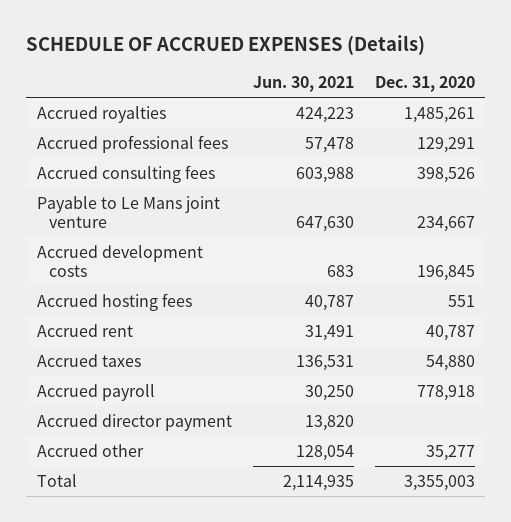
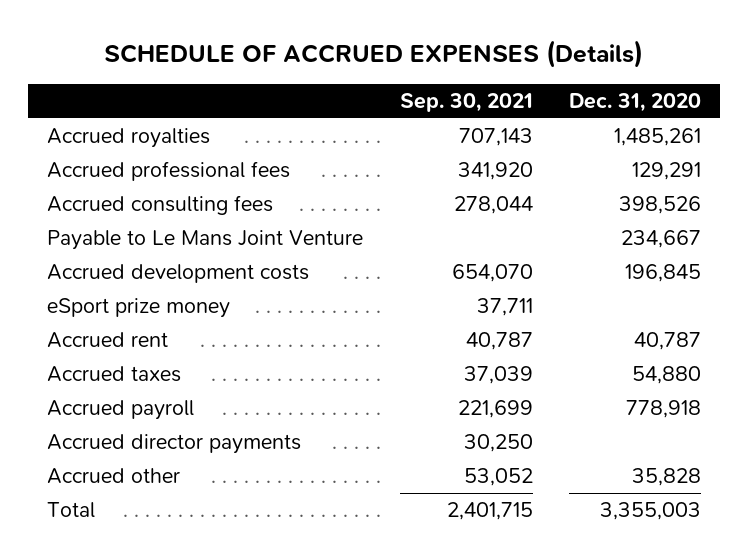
[252,75,354,92] Jun. 30, 2021 -> none
none -> [399,93,533,113] Sep. 30, 2021
[36,195,220,228] Payable to Le Mans joint venture -> [46,230,363,251] Payable to Le Mans Joint Venture
[36,292,192,311] Accrued hosting fees -> none
none -> [46,298,230,319] eSport prize money
[36,413,232,431] Accrued director payment -> [46,434,301,455] Accrued director payments
[425,444,475,461] 35,277 -> [632,468,702,487] 35,828

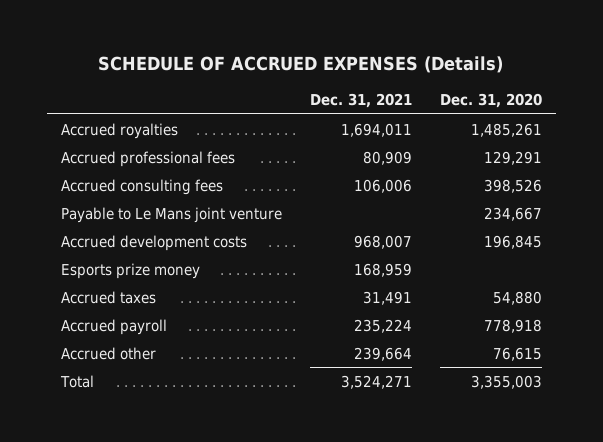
[399,93,533,113] Sep. 30, 2021 -> none
none -> [309,92,412,108] Dec. 31, 2021
[46,230,363,251] Payable to Le Mans Joint Venture -> [60,206,282,223] Payable to Le Mans joint venture
[46,332,168,349] Accrued rent -> none
[46,298,230,319] eSport prize money -> [60,262,200,279] Esports prize money
[46,434,301,455] Accrued director payments -> none
[632,468,702,487] 35,828 -> [492,346,542,361] 76,615

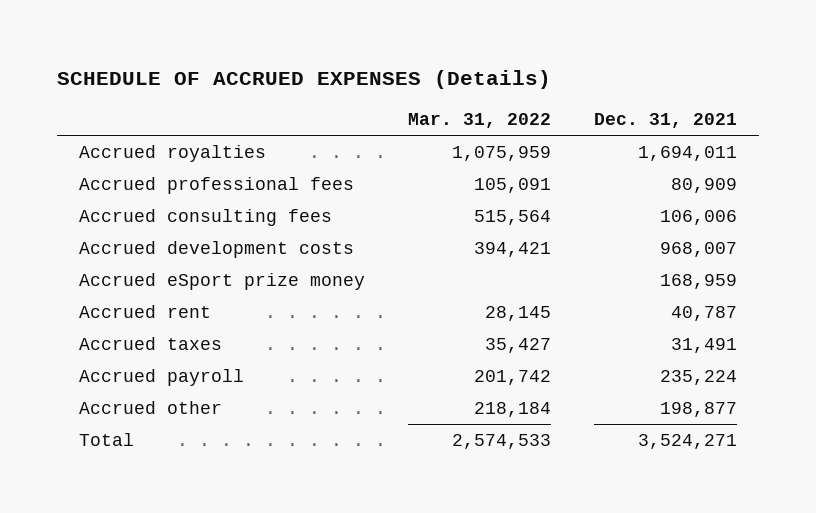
[439,92,542,108] Dec. 31, 2020 -> none
none -> [407,113,551,129] Mar. 31, 2022
[60,206,282,223] Payable to Le Mans joint venture -> none
[60,262,200,279] Esports prize money -> [78,272,365,290] Accrued eSport prize money
none -> [78,304,211,318] Accrued rent
[353,346,412,361] 239,664 -> [660,401,738,417] 198,877

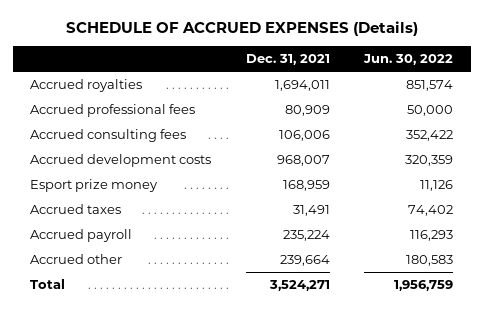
[407,113,551,129] Mar. 31, 2022 -> none
none -> [363,53,454,65] Jun. 30, 2022
[78,304,211,318] Accrued rent -> none
[78,272,365,290] Accrued eSport prize money -> [30,179,159,193] Esport prize money
[660,401,738,417] 198,877 -> [279,255,330,267] 239,664

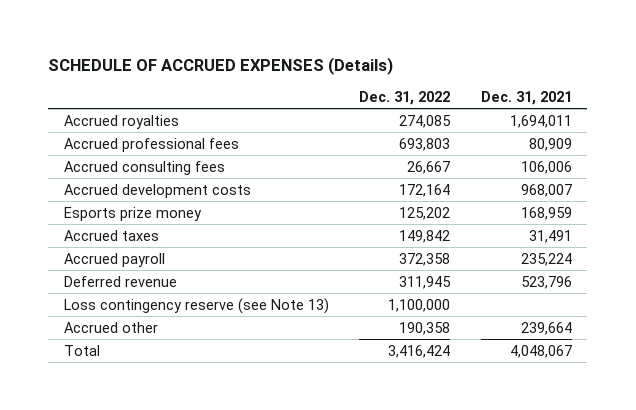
[363,53,454,65] Jun. 30, 2022 -> none
none -> [359,90,451,105] Dec. 31, 2022
[30,179,159,193] Esport prize money -> [63,206,202,221] Esports prize money
none -> [63,275,177,287] Deferred revenue
none -> [63,297,329,314] Loss contingency reserve (see Note 13)
[268,280,330,292] 3,524,271 -> [509,344,572,358] 4,048,067

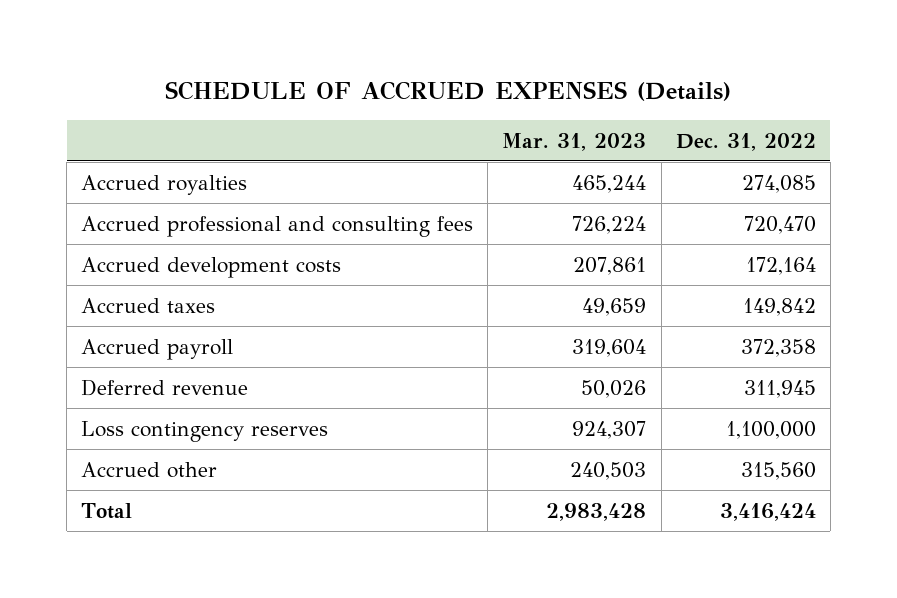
[480,90,572,105] Dec. 31, 2021 -> none
none -> [502,132,647,151] Mar. 31, 2023
[63,160,225,175] Accrued consulting fees -> none
[63,137,239,152] Accrued professional fees -> [81,215,474,237] Accrued professional and consulting fees
[399,137,451,151] 693,803 -> [743,215,816,234] 720,470
[63,206,202,221] Esports prize money -> none
[63,297,329,314] Loss contingency reserve (see Note 13) -> [81,420,329,442] Loss contingency reserves
[399,321,451,335] 190,358 -> [740,461,816,480] 315,560

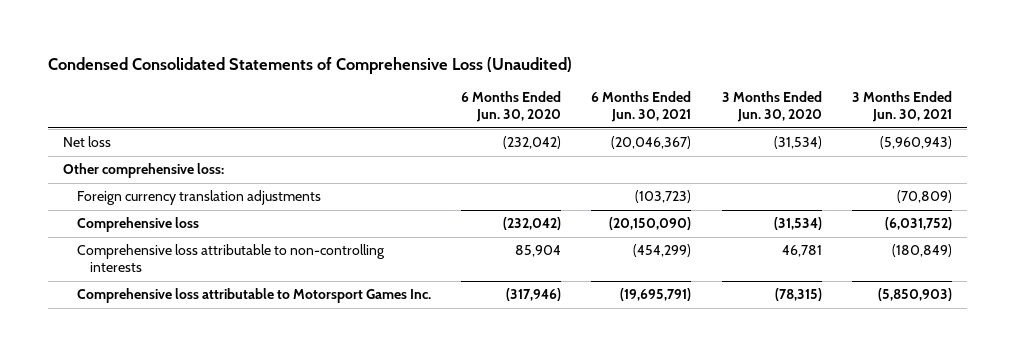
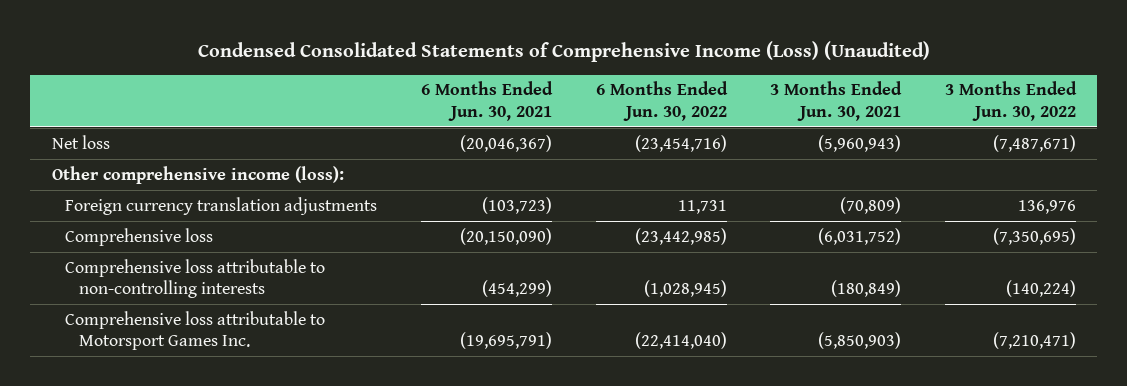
[47,56,572,74] Condensed Consolidated Statements of Comprehensive Loss (Unaudited) -> [197,41,930,63] Condensed Consolidated Statements of Comprehensive Income (Loss) (Unaudited)
[460,91,561,123] 6 Months Ended Jun. 30, 2020 -> none
[721,91,822,123] 3 Months Ended Jun. 30, 2020 -> none
none -> [595,81,728,121] 6 Months Ended Jun. 30, 2022
none -> [944,81,1077,121] 3 Months Ended Jun. 30, 2022
[62,163,224,179] Other comprehensive loss: -> [51,165,344,184] Other comprehensive income (loss):

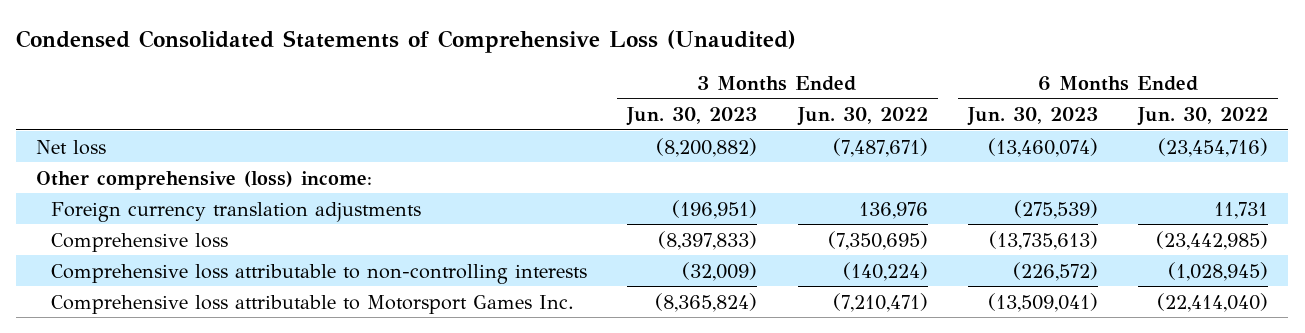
[197,41,930,63] Condensed Consolidated Statements of Comprehensive Income (Loss) (Unaudited) -> [16,30,797,54] Condensed Consolidated Statements of Comprehensive Loss (Unaudited)
[420,81,553,121] 6 Months Ended Jun. 30, 2021 -> none
[770,81,903,121] 3 Months Ended Jun. 30, 2021 -> none
none -> [626,106,758,126] Jun. 30, 2023
none -> [966,106,1098,126] Jun. 30, 2023
[51,165,344,184] Other comprehensive income (loss): -> [36,170,373,190] Other comprehensive (loss) income:

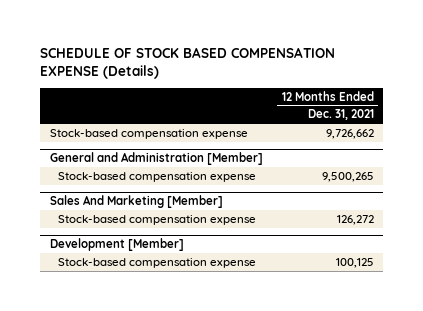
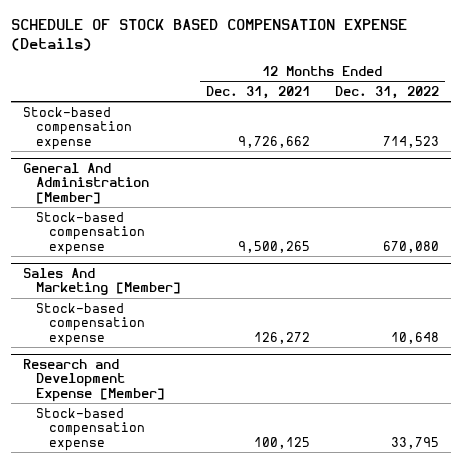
none -> [334,86,439,100] Dec. 31, 2022
[49,151,263,165] General and Administration [Member] -> [23,162,150,204] General And Administration [Member]
[49,237,184,251] Development [Member] -> none
none -> [23,358,166,402] Research and Development Expense [Member]

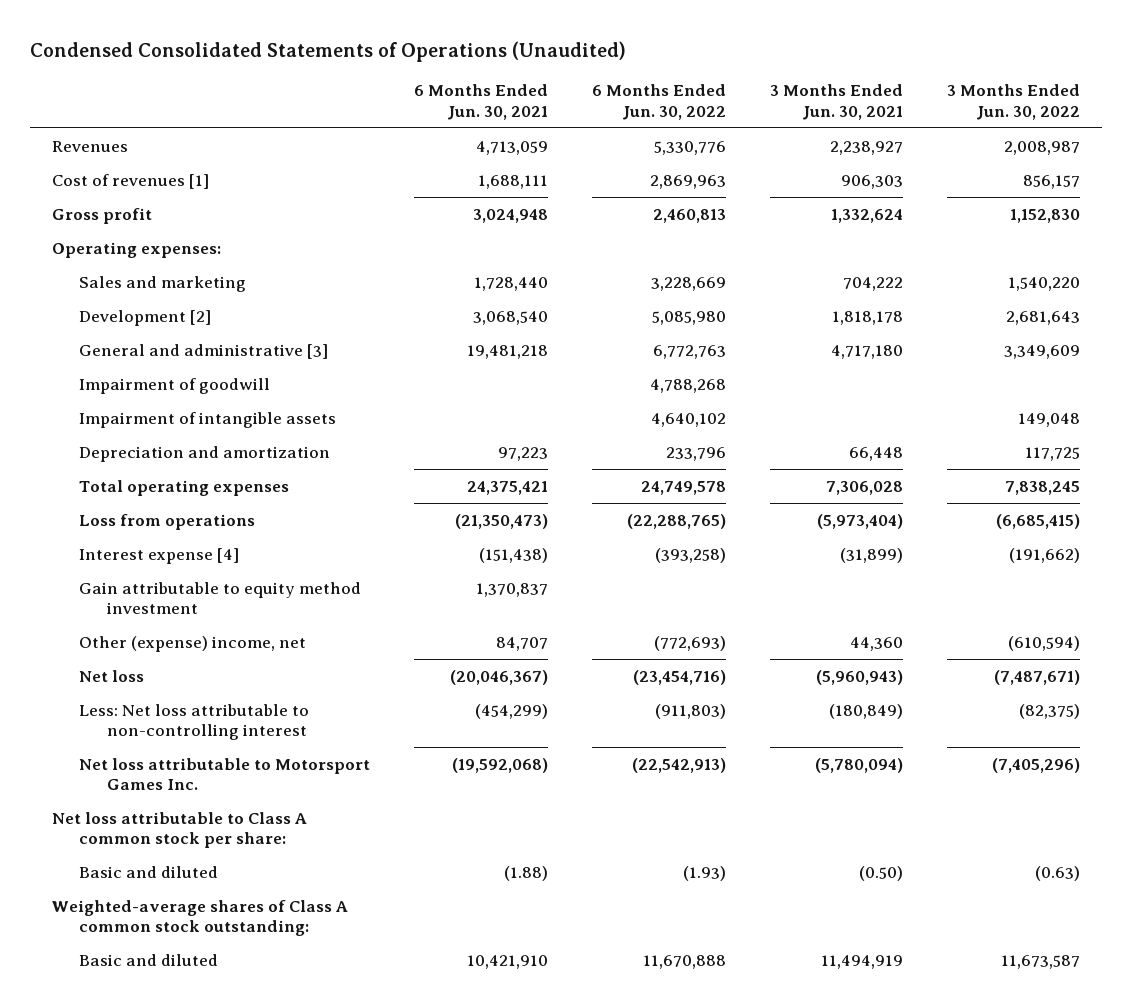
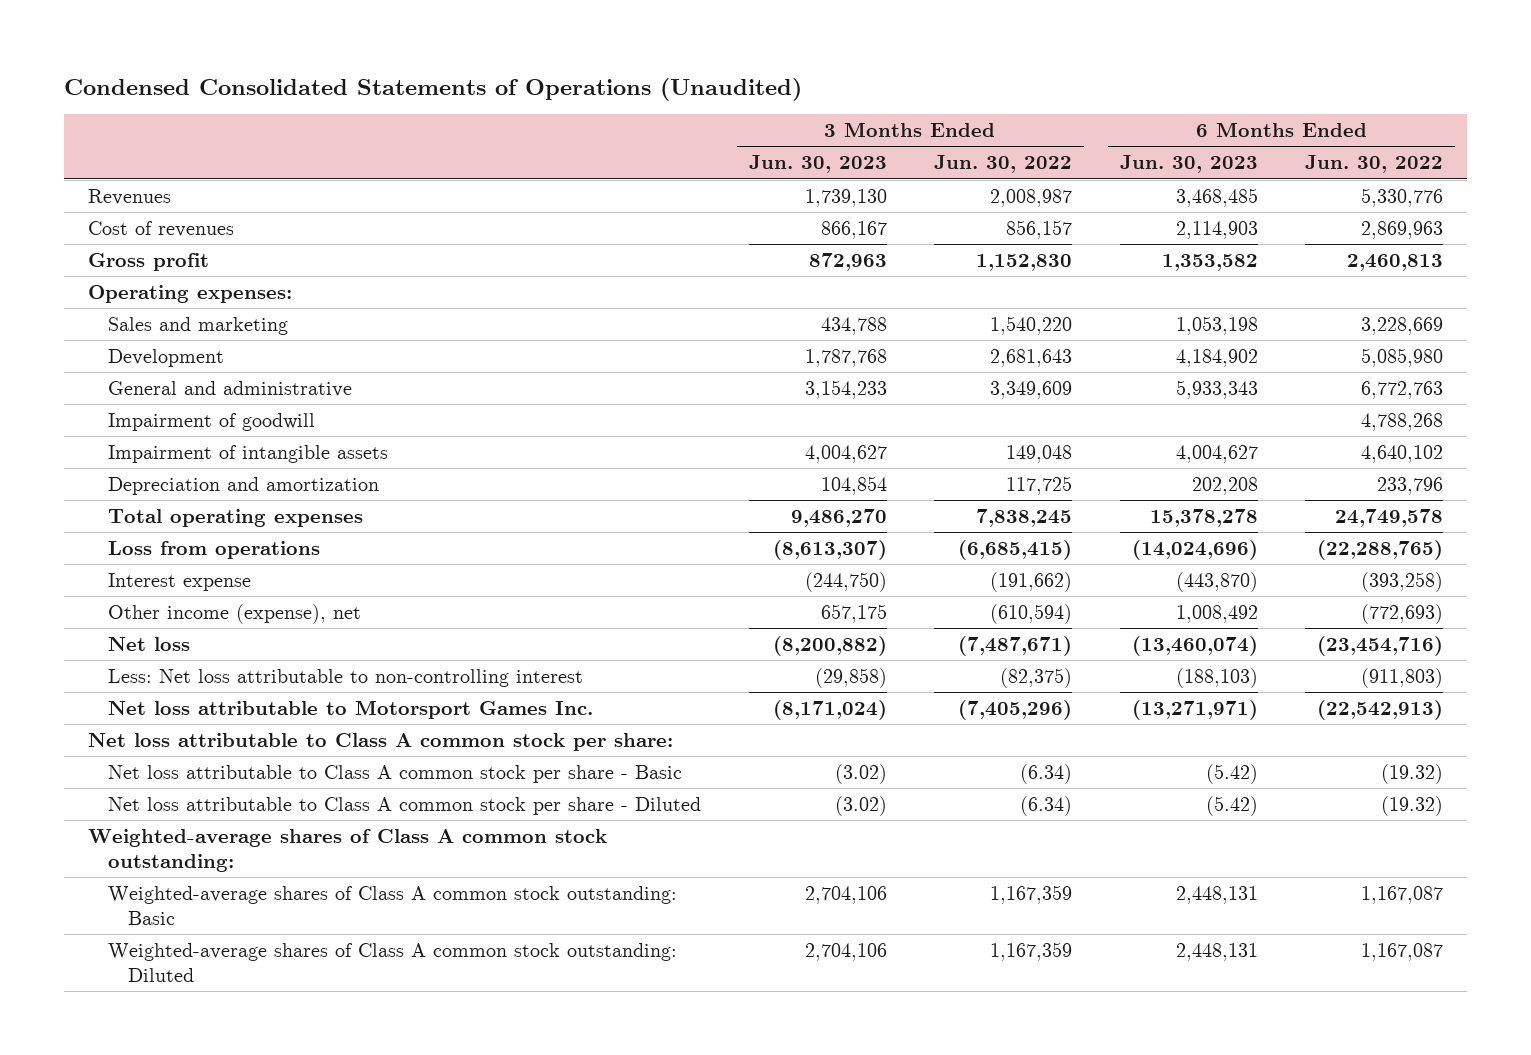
[414,84,549,120] 6 Months Ended Jun. 30, 2021 -> none
[770,84,904,120] 3 Months Ended Jun. 30, 2021 -> none
none -> [748,155,887,174] Jun. 30, 2023
none -> [1119,155,1258,174] Jun. 30, 2023
[52,173,210,189] Cost of revenues [1] -> [87,220,234,237] Cost of revenues
[79,309,212,326] Development [2] -> [107,348,224,367] Development
[79,343,329,359] General and administrative [3] -> [107,380,352,397] General and administrative
[79,581,362,615] Gain attributable to equity method investment -> none
[79,547,240,564] Interest expense [4] -> [107,572,251,591] Interest expense
[79,635,307,652] Other (expense) income, net -> [107,603,361,624] Other income (expense), net
[79,865,219,878] Basic and diluted -> none
none -> [107,764,682,783] Net loss attributable to Class A common stock per share - Basic
none -> [107,796,701,815] Net loss attributable to Class A common stock per share - Diluted
[79,953,219,966] Basic and diluted -> none
none -> [107,885,677,925] Weighted-average shares of Class A common stock outstanding: Basic
none -> [107,942,677,982] Weighted-average shares of Class A common stock outstanding: Diluted

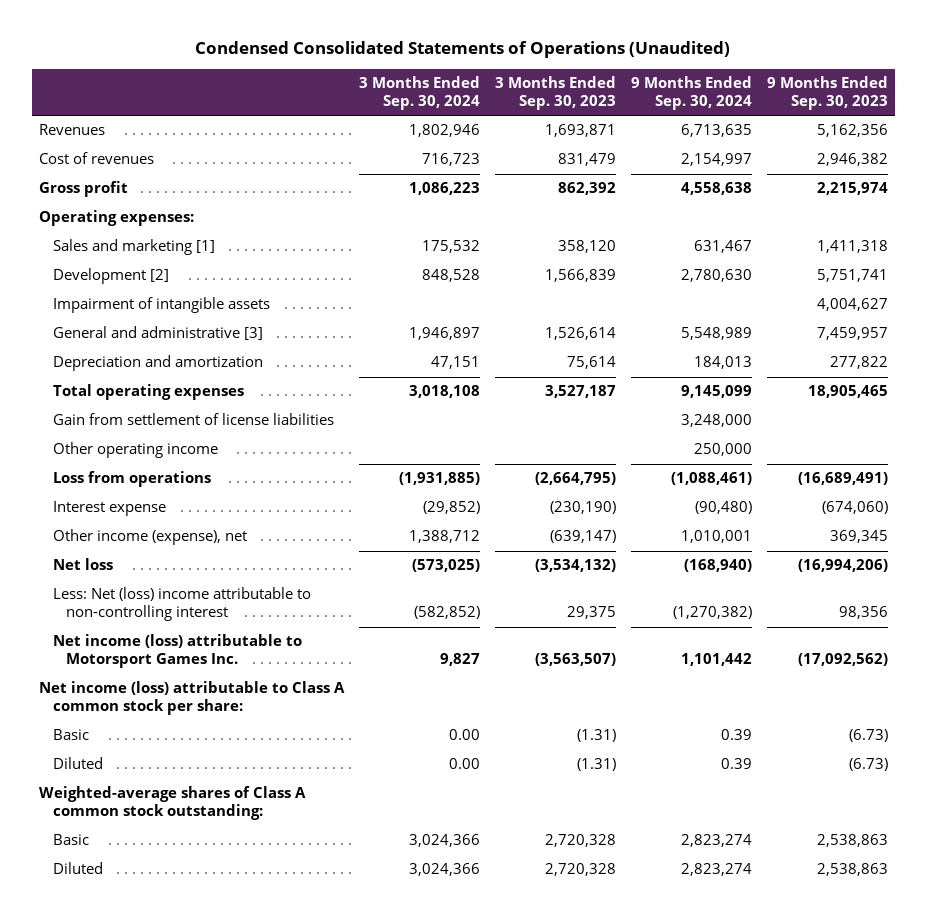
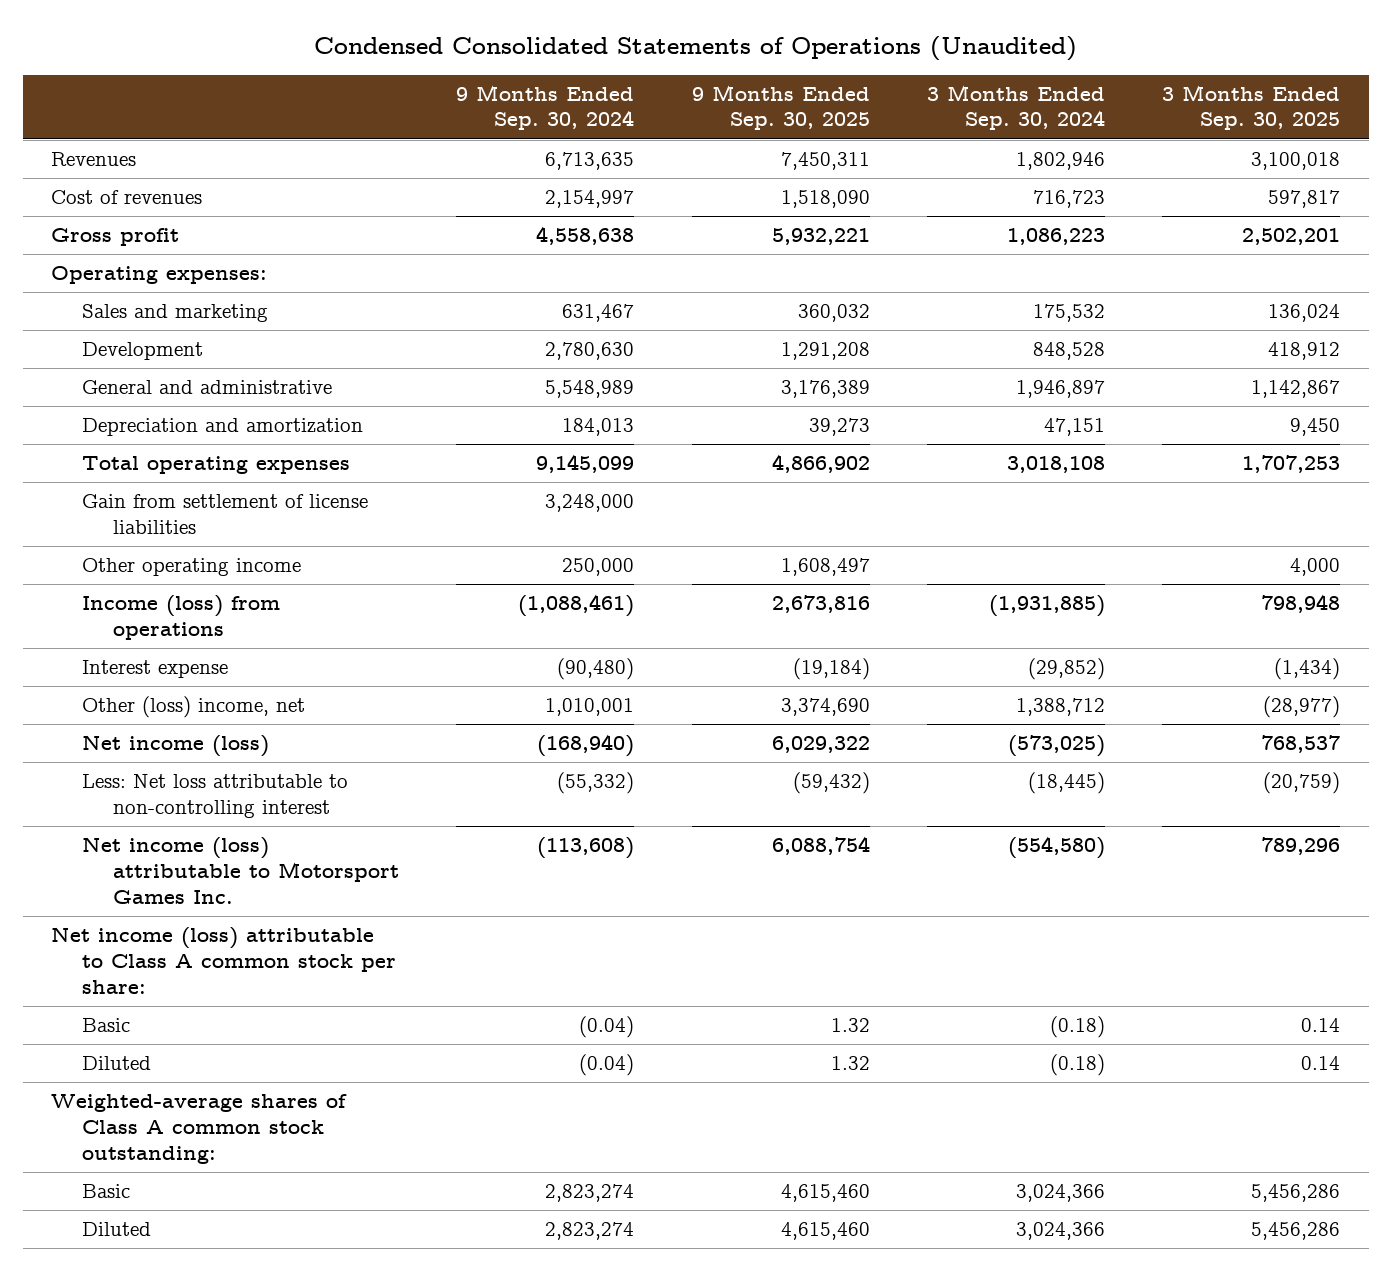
[494,75,616,110] 3 Months Ended Sep. 30, 2023 -> none
[766,75,888,110] 9 Months Ended Sep. 30, 2023 -> none
none -> [691,84,870,131] 9 Months Ended Sep. 30, 2025
none -> [1162,84,1341,131] 3 Months Ended Sep. 30, 2025
[52,297,270,314] Impairment of intangible assets -> none
[52,239,215,256] Sales and marketing [1] -> [82,304,269,323] Sales and marketing
[52,268,169,285] Development [2] -> [82,342,204,361] Development
[52,326,263,341] General and administrative [3] -> [82,380,333,395] General and administrative
[52,471,211,488] Loss from operations -> [82,595,281,640] Income (loss) from operations
[52,529,247,546] Other income (expense), net -> [82,696,306,719] Other (loss) income, net
[52,558,113,571] Net loss -> [82,735,270,758] Net income (loss)
[52,587,311,622] Less: Net (loss) income attributable to non-controlling interest -> [82,774,349,818] Less: Net loss attributable to non-controlling interest
[414,606,481,620] (582,852) -> [1027,772,1105,795] (18,445)
[672,606,752,620] (1,270,382) -> [557,772,635,795] (55,332)
[440,653,481,667] 9,827 -> [1007,836,1105,860] (554,580)
[680,653,752,667] 1,101,442 -> [537,837,635,860] (113,608)
[449,729,481,741] 0.00 -> [1049,1016,1105,1039] (0.18)
[720,729,752,741] 0.39 -> [579,1016,635,1039] (0.04)
[449,758,481,770] 0.00 -> [1049,1054,1105,1077] (0.18)
[720,758,752,770] 0.39 -> [579,1054,635,1077] (0.04)

